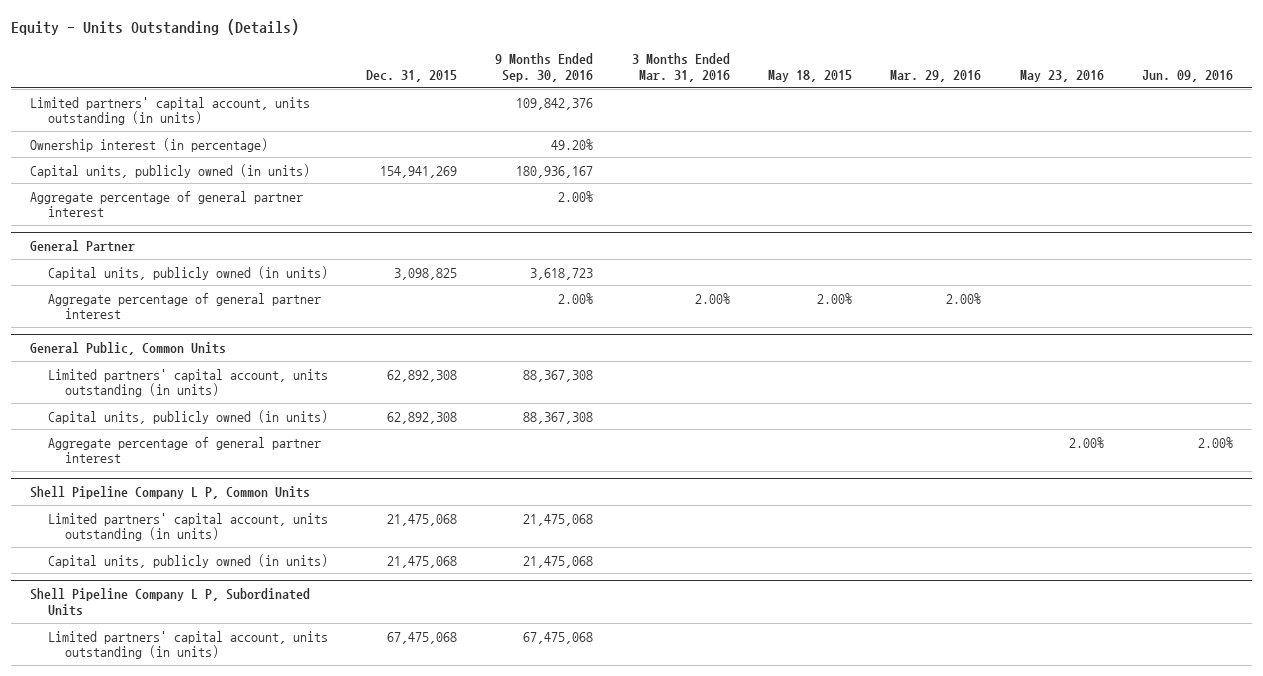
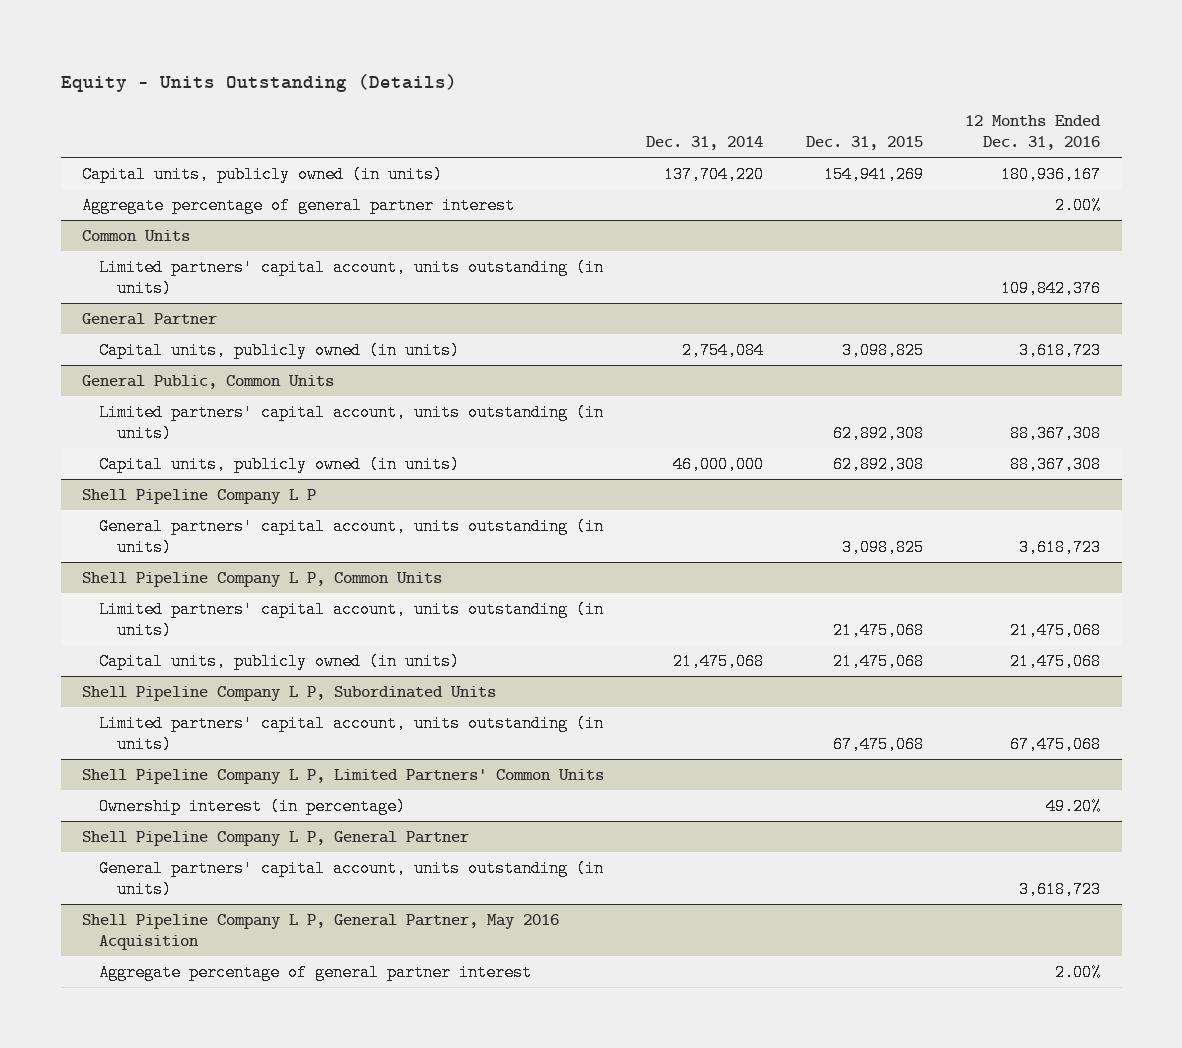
[495,52,594,82] 9 Months Ended Sep. 30, 2016 -> none
[631,52,730,82] 3 Months Ended Mar. 31, 2016 -> none
[767,69,852,82] May 18, 2015 -> none
[890,69,982,82] Mar. 29, 2016 -> none
[1019,69,1104,82] May 23, 2016 -> none
[1141,69,1233,82] Jun. 09, 2016 -> none
none -> [646,136,764,151] Dec. 31, 2014
none -> [965,115,1102,151] 12 Months Ended Dec. 31, 2016
[30,96,311,126] Limited partners' capital account, units outstanding (in units) -> none
[30,137,269,152] Ownership interest (in percentage) -> none
none -> [81,229,190,241] Common Units
none -> [99,258,605,297] Limited partners' capital account, units outstanding (in units)
[47,292,321,320] Aggregate percentage of general partner interest -> none
[47,436,321,464] Aggregate percentage of general partner interest -> none
none -> [81,488,316,504] Shell Pipeline Company L P
none -> [99,517,605,556] General partners' capital account, units outstanding (in units)
none -> [81,768,604,784] Shell Pipeline Company L P, Limited Partners' Common Units
none -> [99,797,407,815] Ownership interest (in percentage)
none -> [81,830,469,846] Shell Pipeline Company L P, General Partner
none -> [99,859,605,898] General partners' capital account, units outstanding (in units)
none -> [81,913,559,950] Shell Pipeline Company L P, General Partner, May 2016 Acquisition
none -> [99,963,533,981] Aggregate percentage of general partner interest

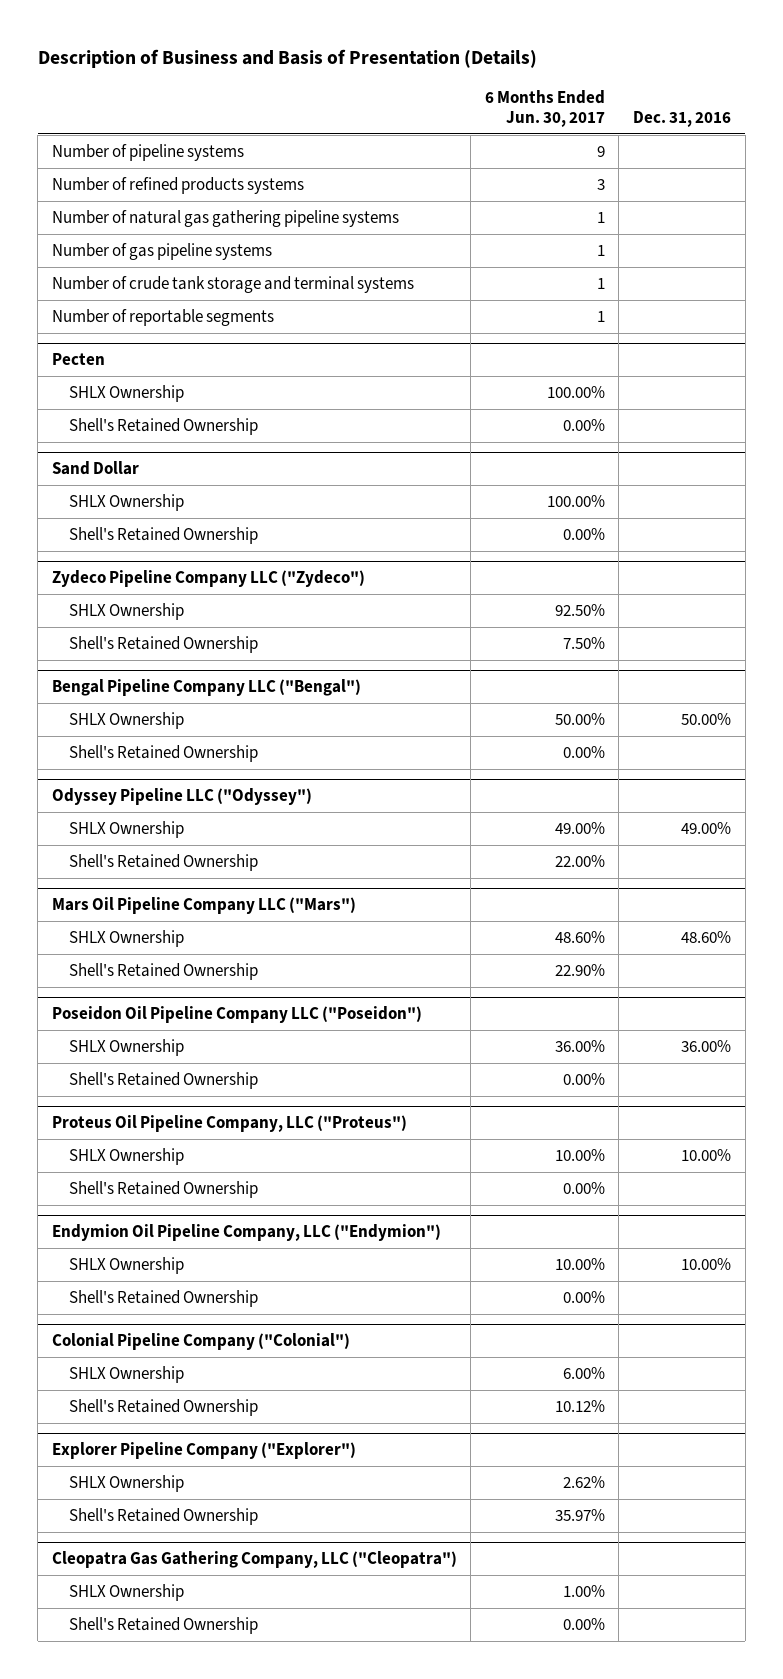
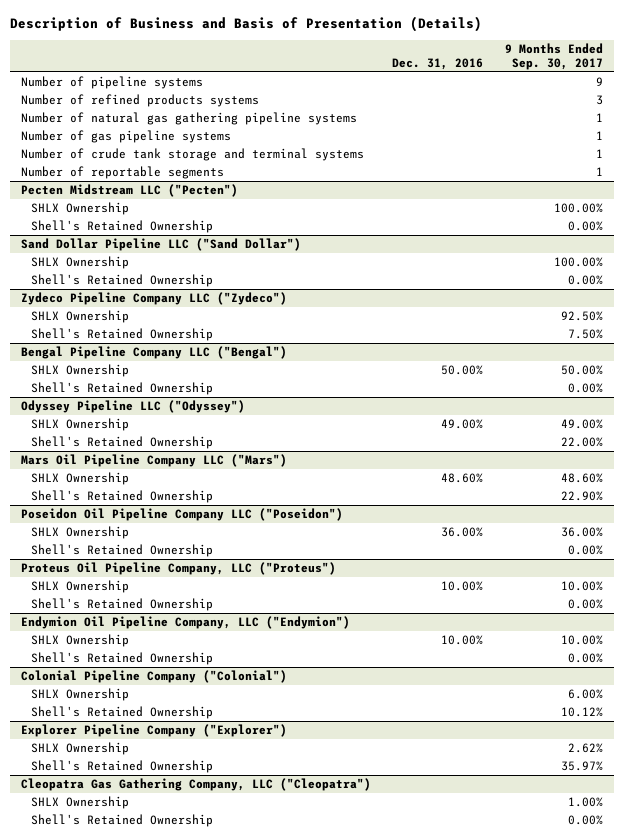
[484,90,605,128] 6 Months Ended Jun. 30, 2017 -> none
none -> [505,42,604,71] 9 Months Ended Sep. 30, 2017
[51,352,105,365] Pecten -> [20,183,238,197] Pecten Midstream LLC ("Pecten")
[51,460,139,475] Sand Dollar -> [20,237,301,251] Sand Dollar Pipeline LLC ("Sand Dollar")

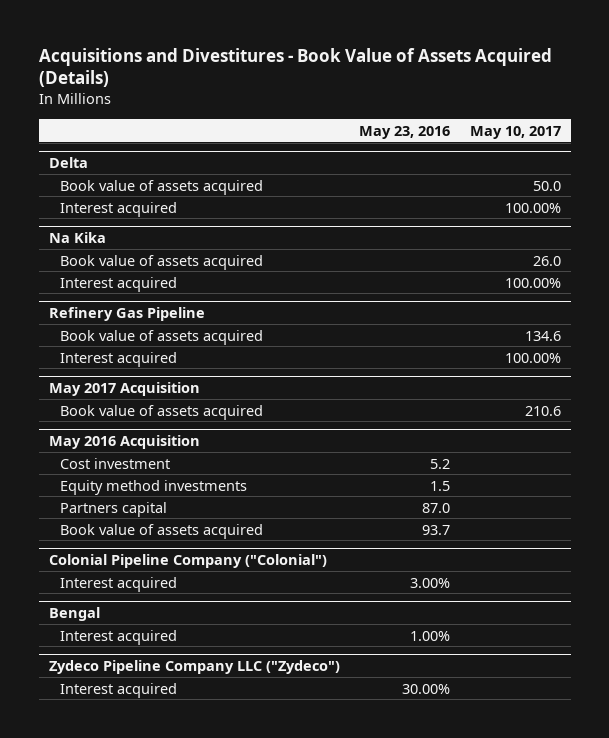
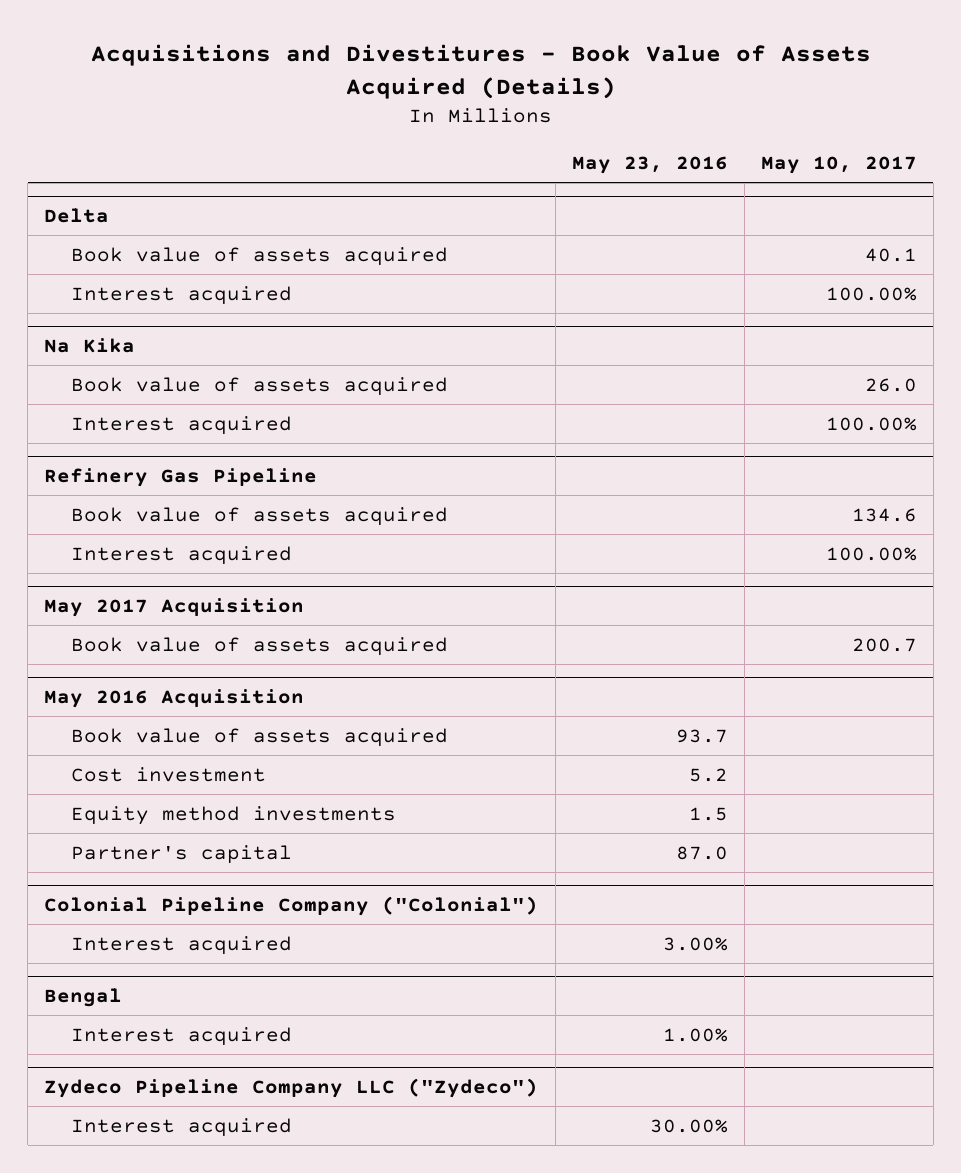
[532,180,561,191] 50.0 -> [864,247,917,262] 40.1
[524,405,561,416] 210.6 -> [851,637,917,652] 200.7
[60,523,264,539] Book value of assets acquired -> [71,727,449,747] Book value of assets acquired
[60,501,168,517] Partners capital -> [71,844,293,864] Partner's capital

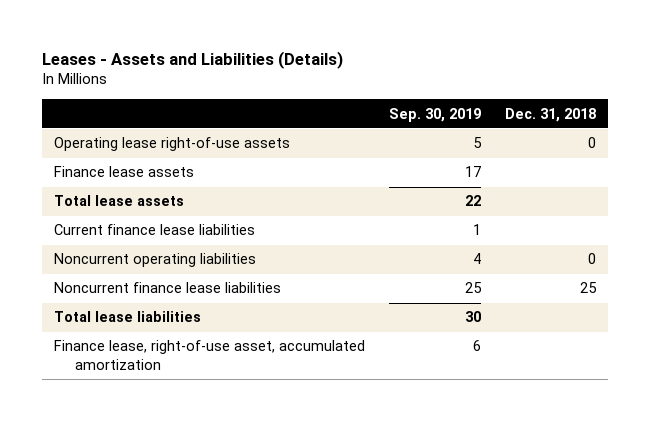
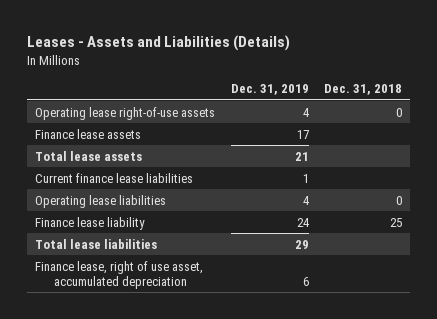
[388,107,481,122] Sep. 30, 2019 -> none
none -> [230,84,309,96] Dec. 31, 2019
[54,253,257,268] Noncurrent operating liabilities -> [35,194,167,208] Operating lease liabilities
[54,282,282,294] Noncurrent finance lease liabilities -> [35,216,146,230] Finance lease liability
[54,340,366,370] Finance lease, right-of-use asset, accumulated amortization -> [35,260,204,289] Finance lease, right of use asset, accumulated depreciation

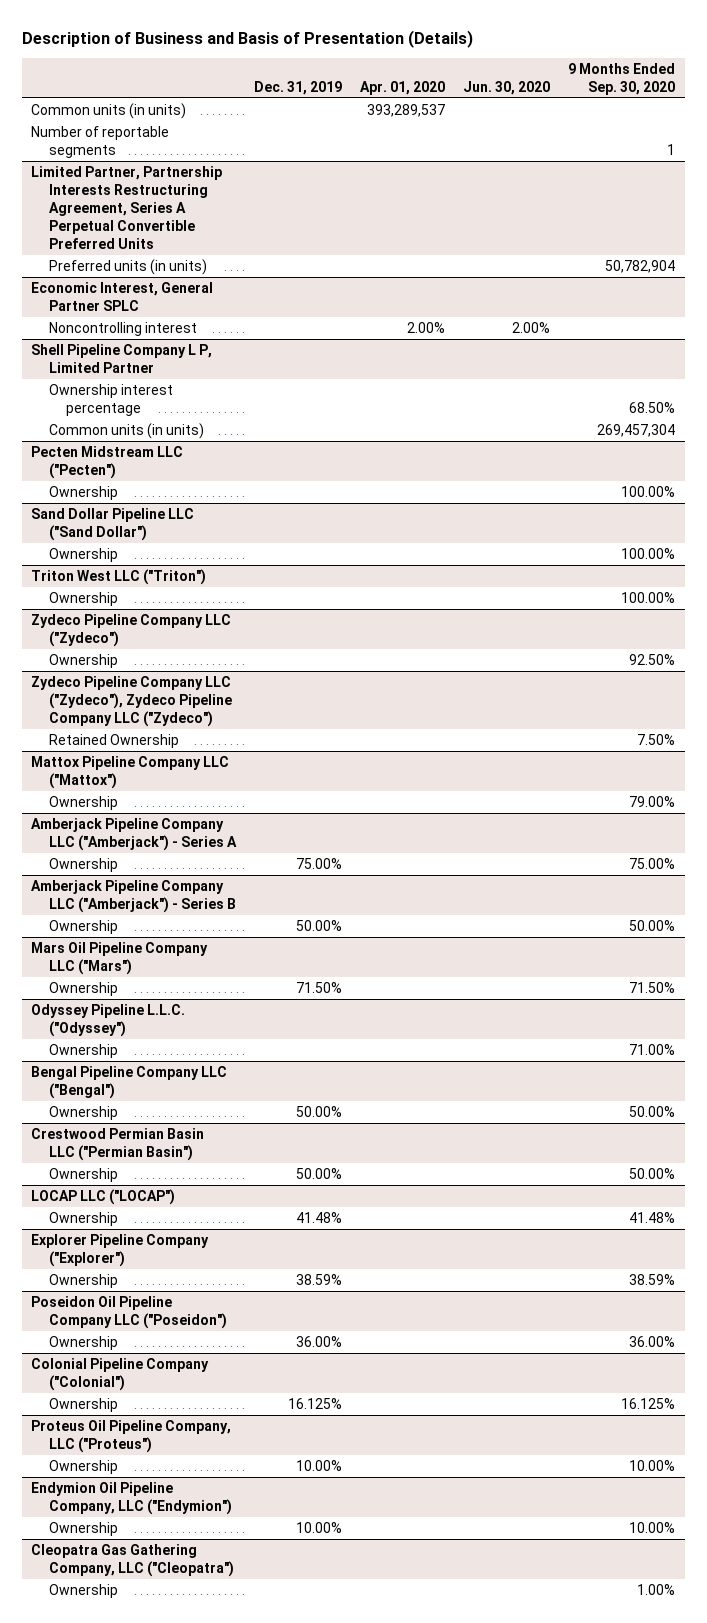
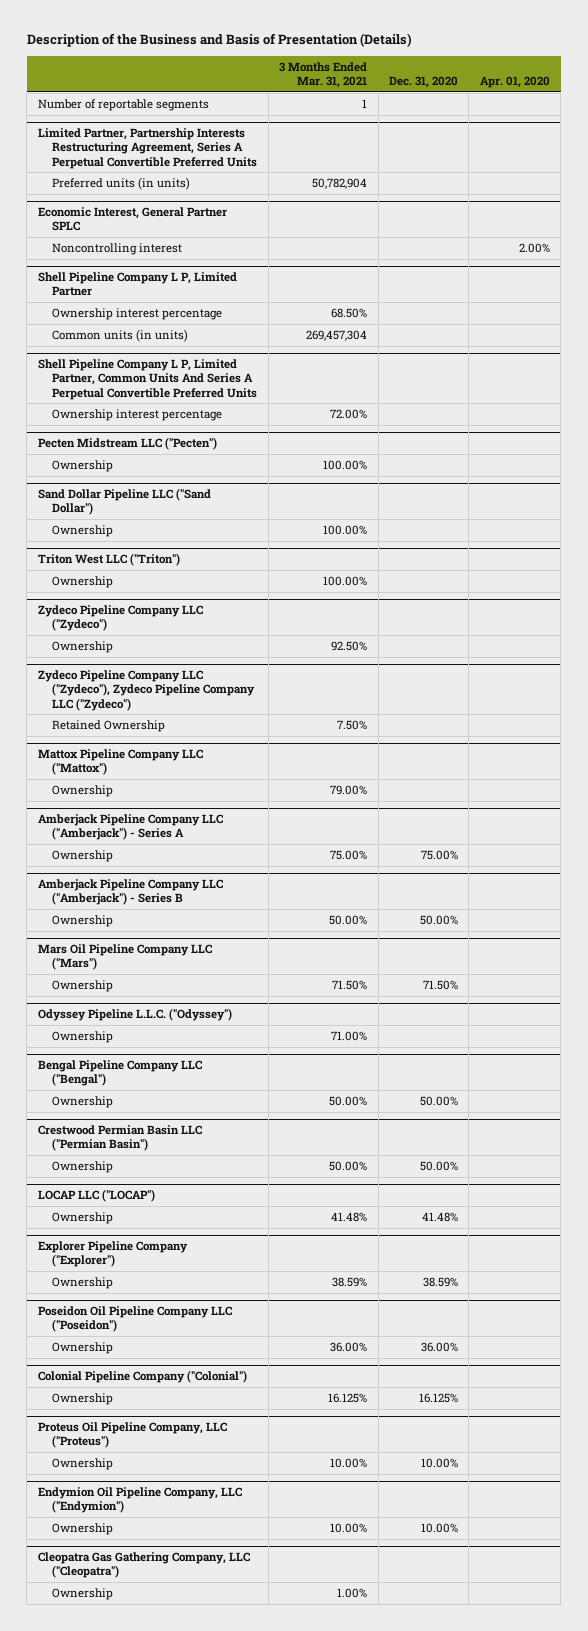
[22,29,474,48] Description of Business and Basis of Presentation (Details) -> [26,33,412,48] Description of the Business and Basis of Presentation (Details)
[253,80,342,95] Dec. 31, 2019 -> none
[463,80,551,95] Jun. 30, 2020 -> none
[568,62,676,95] 9 Months Ended Sep. 30, 2020 -> none
none -> [279,61,368,88] 3 Months Ended Mar. 31, 2021
none -> [389,75,459,88] Dec. 31, 2020
[31,103,187,120] Common units (in units) -> none
none -> [37,359,258,400] Shell Pipeline Company L P, Limited Partner, Common Units And Series A Perpetual Convertible Preferred Units
none -> [52,408,223,421] Ownership interest percentage

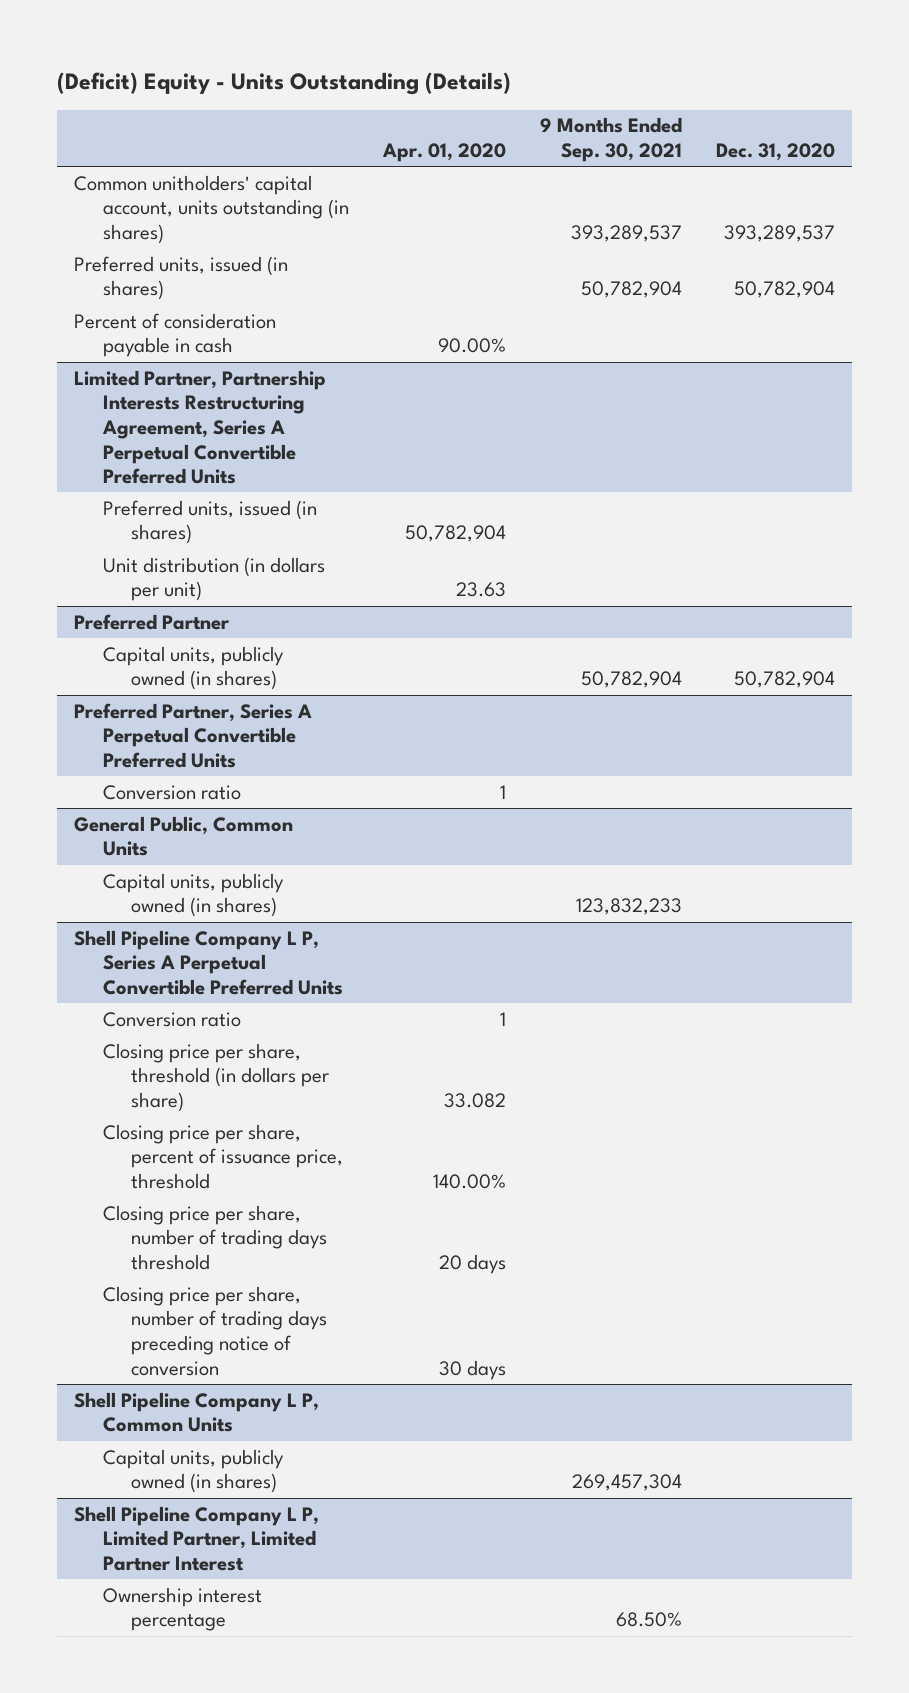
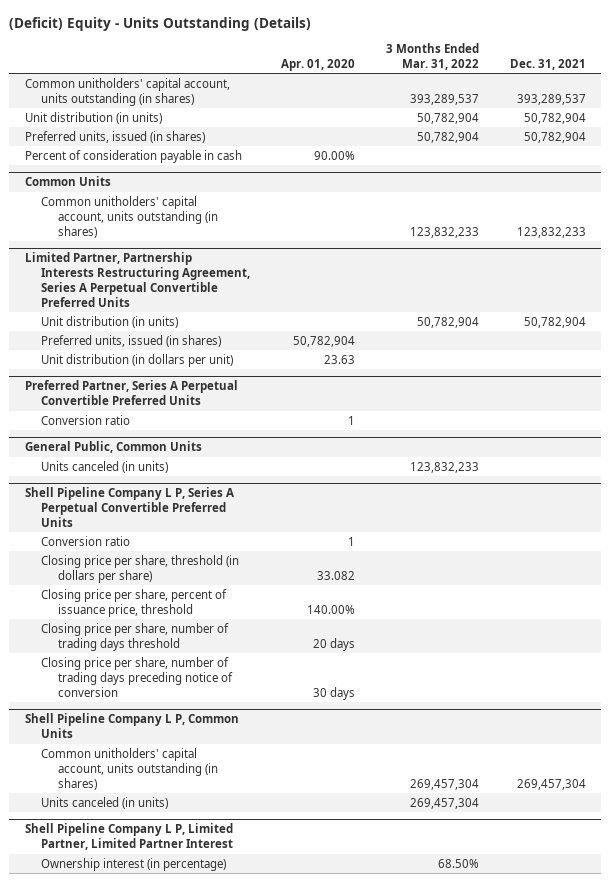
[539,117,682,162] 9 Months Ended Sep. 30, 2021 -> none
[715,142,835,161] Dec. 31, 2020 -> none
none -> [386,43,480,70] 3 Months Ended Mar. 31, 2022
none -> [510,58,587,70] Dec. 31, 2021
none -> [24,111,162,124] Unit distribution (in units)
none -> [24,176,111,187] Common Units
none -> [41,195,218,238] Common unitholders' capital account, units outstanding (in shares)
none -> [41,315,179,328] Unit distribution (in units)
[74,613,231,630] Preferred Partner -> none
[102,645,284,691] Capital units, publicly owned (in shares) -> none
[102,872,284,918] Capital units, publicly owned (in shares) -> [41,460,169,473] Units canceled (in units)
none -> [41,747,218,790] Common unitholders' capital account, units outstanding (in shares)
[102,1448,284,1494] Capital units, publicly owned (in shares) -> [41,796,169,809] Units canceled (in units)
[102,1586,262,1632] Ownership interest percentage -> [41,857,227,871] Ownership interest (in percentage)

